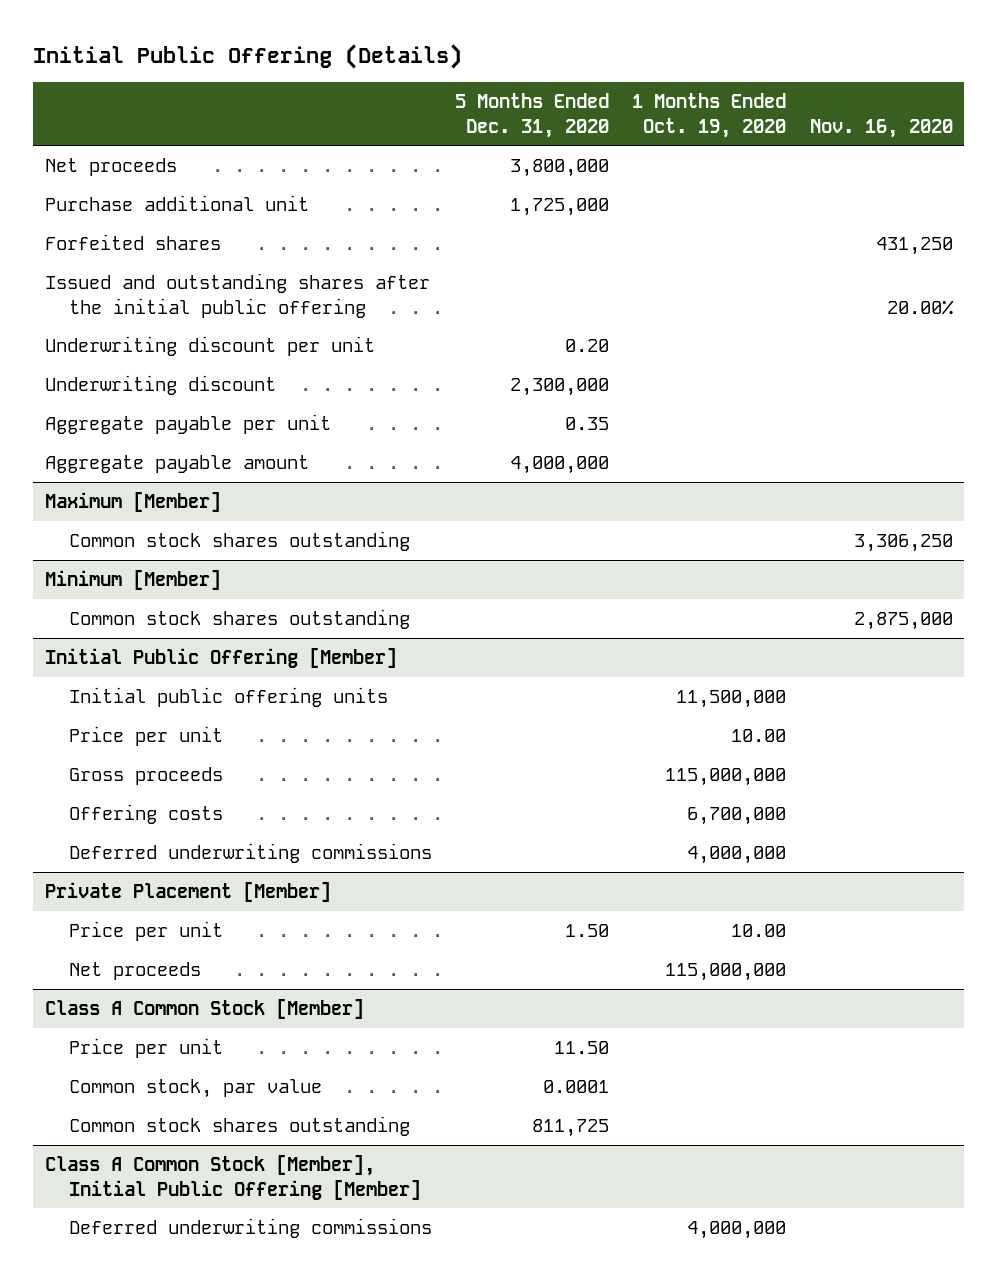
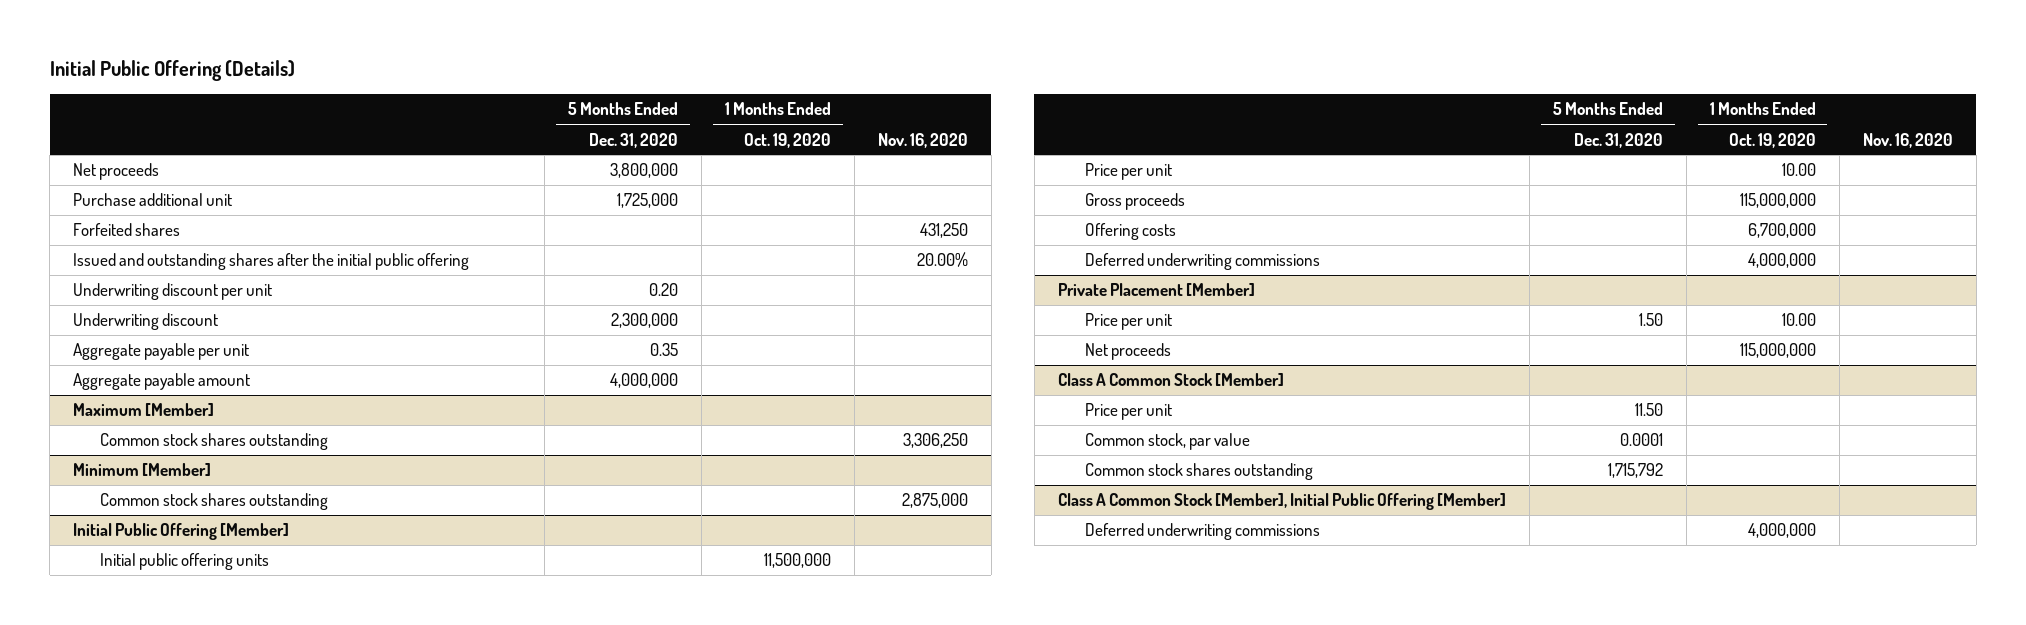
[531,1119,609,1138] 811,725 -> [1607,463,1663,479] 1,715,792

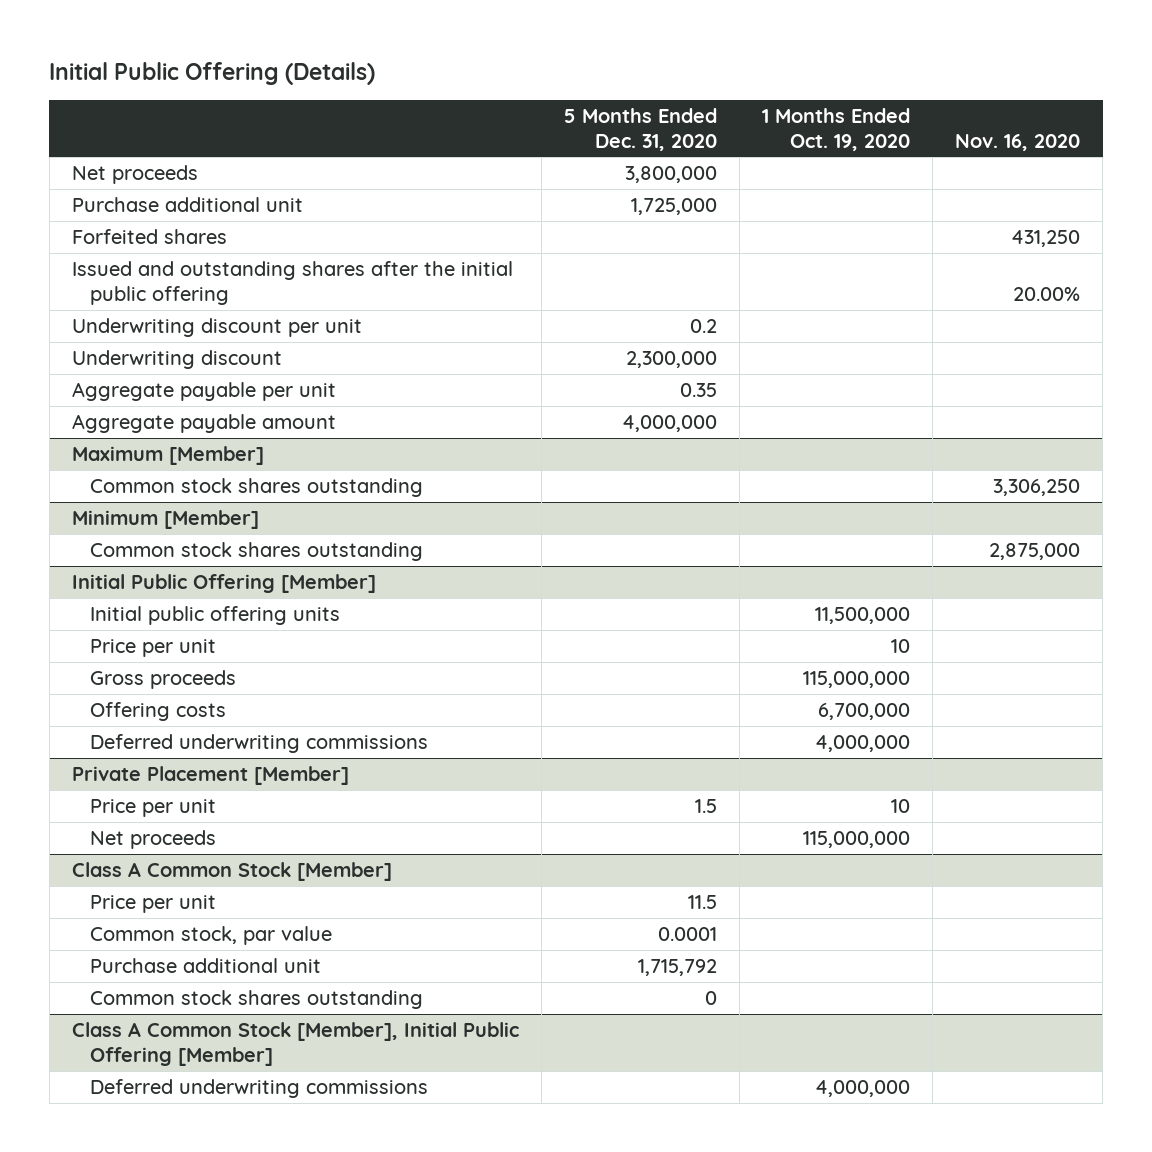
[649,283,679,297] 0.20 -> [689,318,717,333] 0.2
[1781,163,1816,177] 10.00 -> [890,638,910,653] 10
[1638,313,1663,327] 1.50 -> [694,798,717,813] 1.5
[1781,313,1816,327] 10.00 -> [890,798,910,813] 10
[1634,403,1663,417] 11.50 -> [687,894,717,909] 11.5
none -> [90,957,322,973] Purchase additional unit
[1607,463,1663,479] 1,715,792 -> [704,990,717,1005] 0

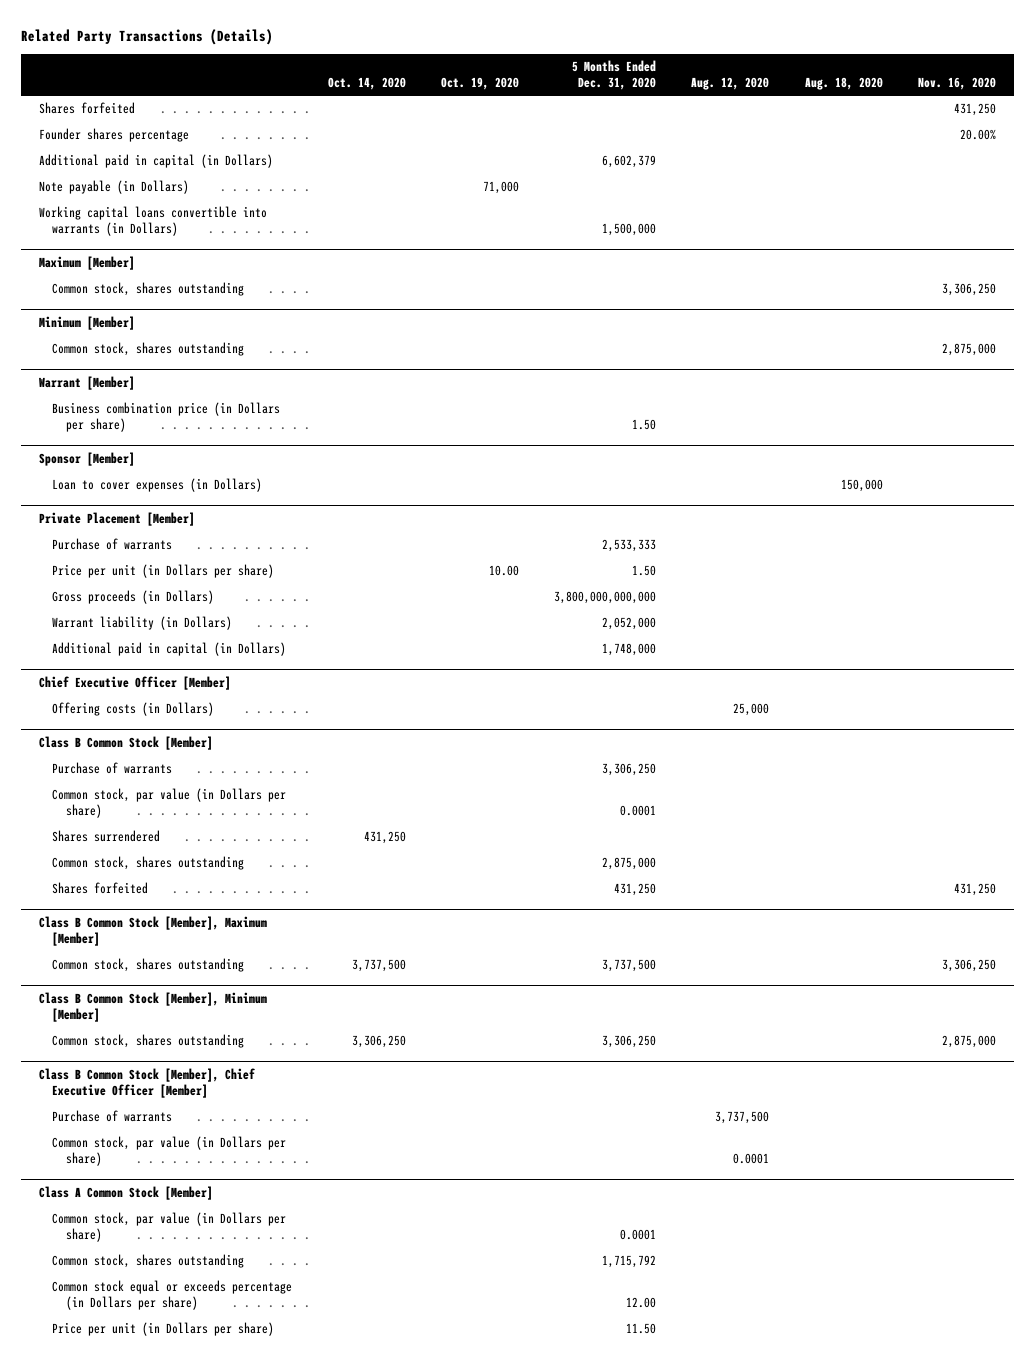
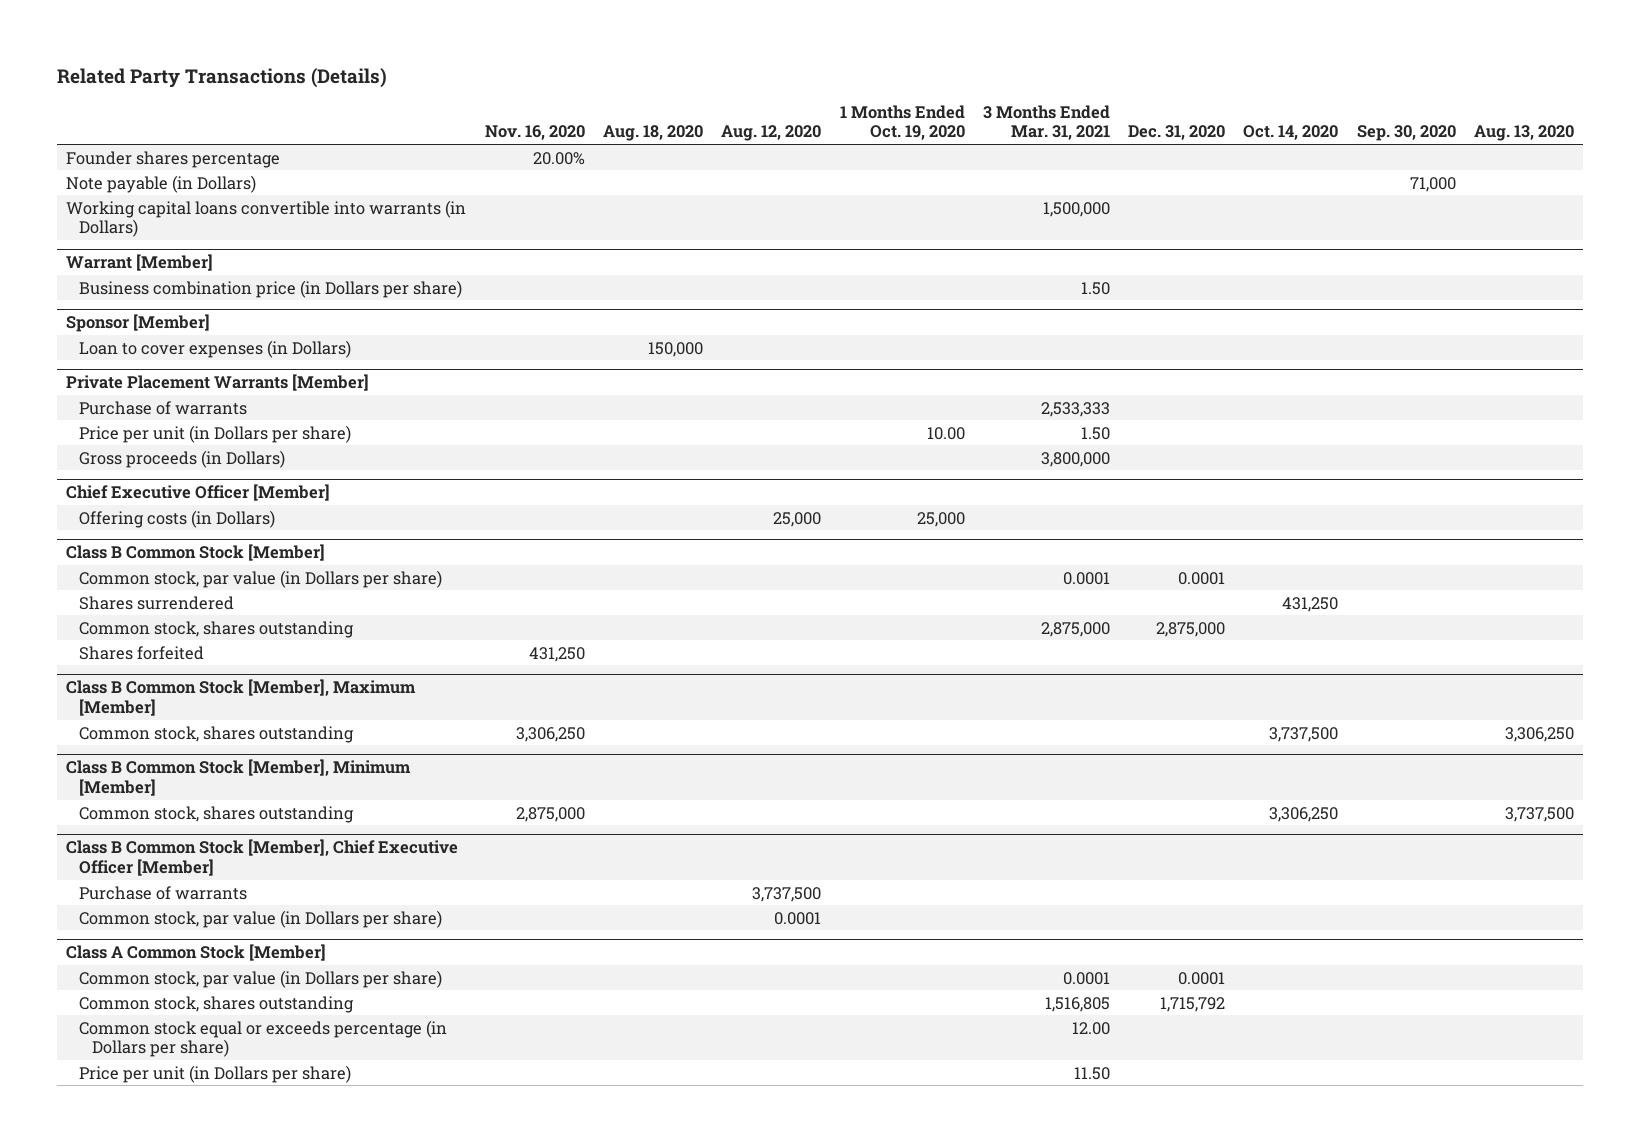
[440,76,519,90] Oct. 19, 2020 -> none
[572,60,657,90] 5 Months Ended Dec. 31, 2020 -> none
none -> [839,104,965,141] 1 Months Ended Oct. 19, 2020
none -> [982,104,1110,141] 3 Months Ended Mar. 31, 2021
none -> [1128,125,1226,141] Dec. 31, 2020
none -> [1356,125,1456,142] Sep. 30, 2020
none -> [1474,125,1575,142] Aug. 13, 2020
[38,102,135,115] Shares forfeited -> none
[38,154,273,169] Additional paid in capital (in Dollars) -> none
[38,256,135,271] Maximum [Member] -> none
[52,282,245,297] Common stock, shares outstanding -> none
[38,316,135,331] Minimum [Member] -> none
[52,342,245,357] Common stock, shares outstanding -> none
[38,512,195,527] Private Placement [Member] -> [66,374,370,392] Private Placement Warrants [Member]
[52,616,233,631] Warrant liability (in Dollars) -> none
[52,642,287,657] Additional paid in capital (in Dollars) -> none
[52,762,173,775] Purchase of warrants -> none

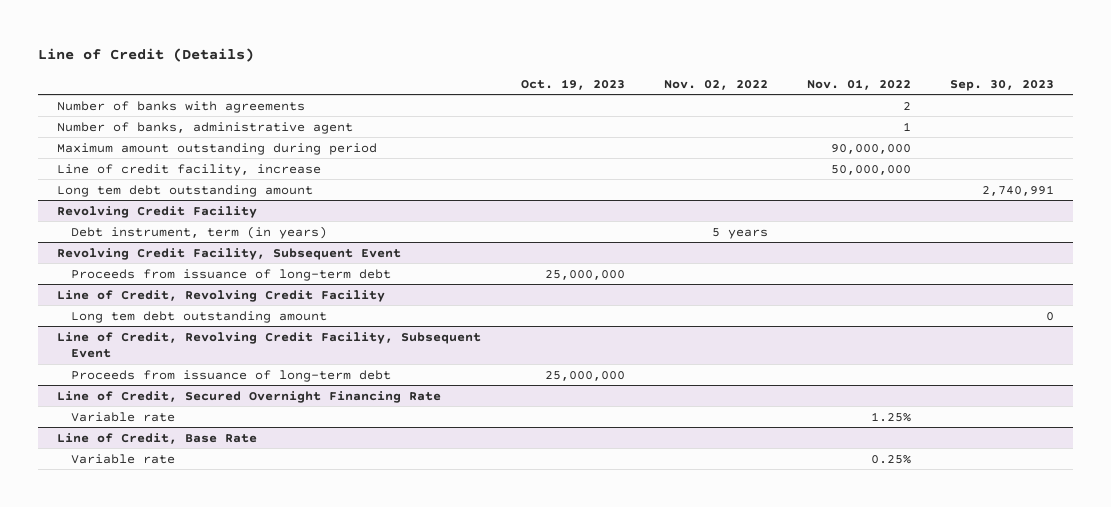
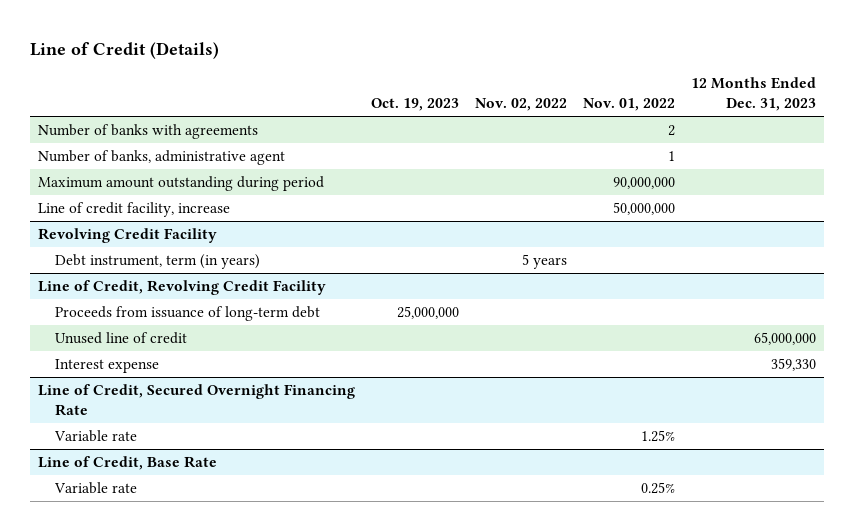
[949,79,1054,91] Sep. 30, 2023 -> none
none -> [691,77,817,112] 12 Months Ended Dec. 31, 2023
[57,184,314,197] Long tem debt outstanding amount -> none
[57,247,402,260] Revolving Credit Facility, Subsequent Event -> none
[70,268,391,281] Proceeds from issuance of long-term debt -> none
[70,310,327,323] Long tem debt outstanding amount -> none
[57,331,482,359] Line of Credit, Revolving Credit Facility, Subsequent Event -> none
[70,369,391,382] Proceeds from issuance of long-term debt -> none
none -> [54,306,320,322] Proceeds from issuance of long-term debt
none -> [54,332,187,345] Unused line of credit
none -> [54,359,159,374] Interest expense

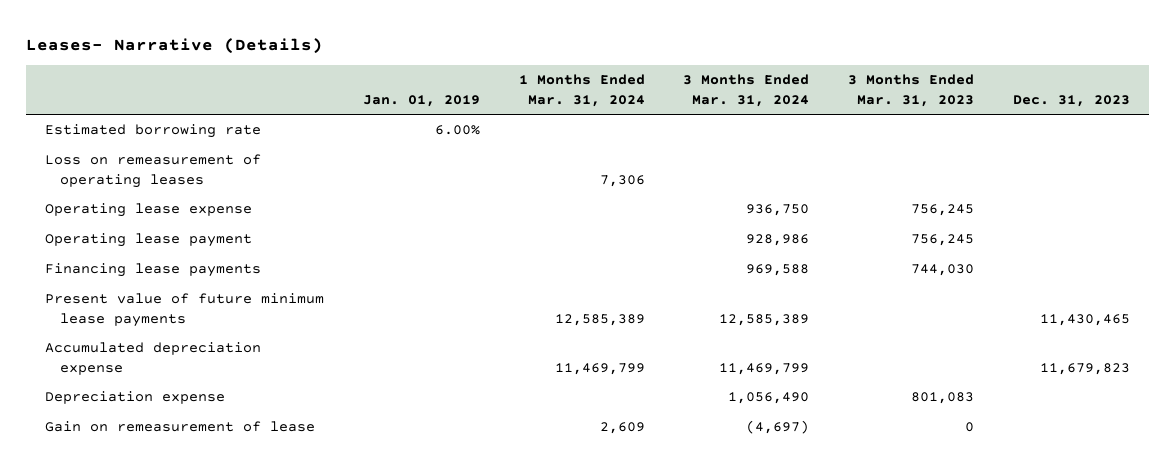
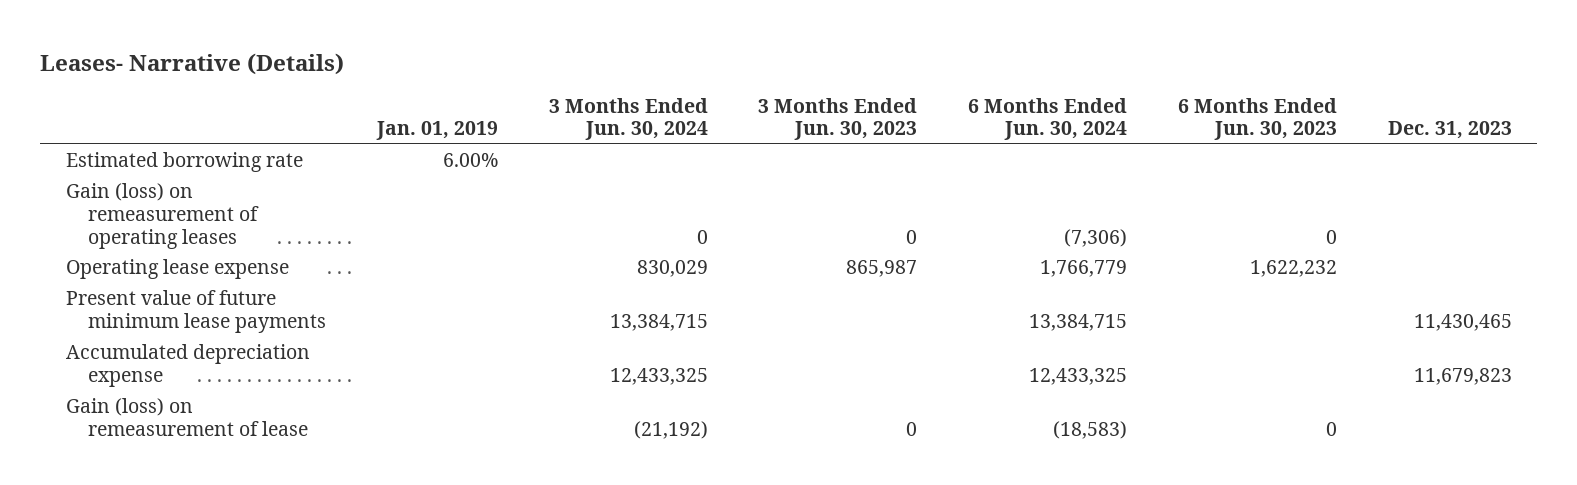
[518,74,645,107] 1 Months Ended Mar. 31, 2024 -> none
[683,74,810,107] 3 Months Ended Mar. 31, 2024 -> none
[847,74,974,107] 3 Months Ended Mar. 31, 2023 -> none
none -> [548,97,708,141] 3 Months Ended Jun. 30, 2024
none -> [758,97,918,141] 3 Months Ended Jun. 30, 2023
none -> [968,97,1128,141] 6 Months Ended Jun. 30, 2024
none -> [1177,97,1337,141] 6 Months Ended Jun. 30, 2023
[45,154,262,188] Loss on remeasurement of operating leases -> [65,183,260,249] Gain (loss) on remeasurement of operating leases
[45,233,253,248] Operating lease payment -> none
[45,263,262,278] Financing lease payments -> none
[45,391,226,405] Depreciation expense -> none
[45,421,316,433] Gain on remeasurement of lease -> [65,398,309,437] Gain (loss) on remeasurement of lease

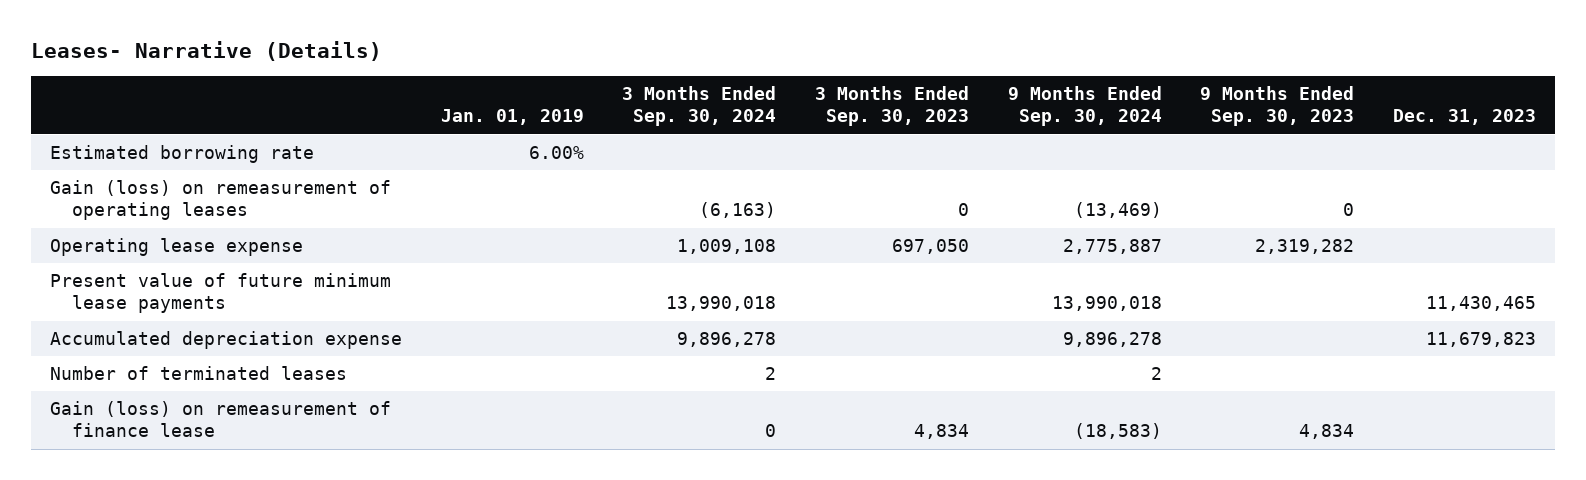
[548,97,708,141] 3 Months Ended Jun. 30, 2024 -> none
[758,97,918,141] 3 Months Ended Jun. 30, 2023 -> none
[968,97,1128,141] 6 Months Ended Jun. 30, 2024 -> none
[1177,97,1337,141] 6 Months Ended Jun. 30, 2023 -> none
none -> [622,86,777,127] 3 Months Ended Sep. 30, 2024
none -> [814,86,969,127] 3 Months Ended Sep. 30, 2023
none -> [1007,86,1162,127] 9 Months Ended Sep. 30, 2024
none -> [1200,86,1355,127] 9 Months Ended Sep. 30, 2023
none -> [50,366,348,381] Number of terminated leases
[65,398,309,437] Gain (loss) on remeasurement of lease -> [50,401,392,438] Gain (loss) on remeasurement of finance lease

